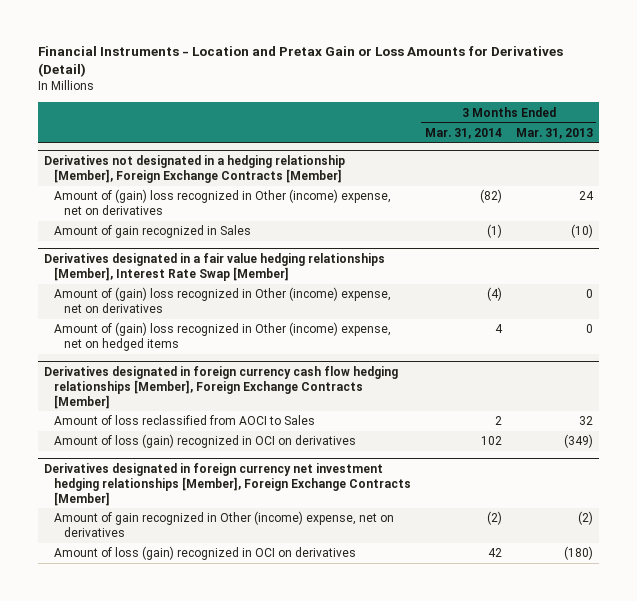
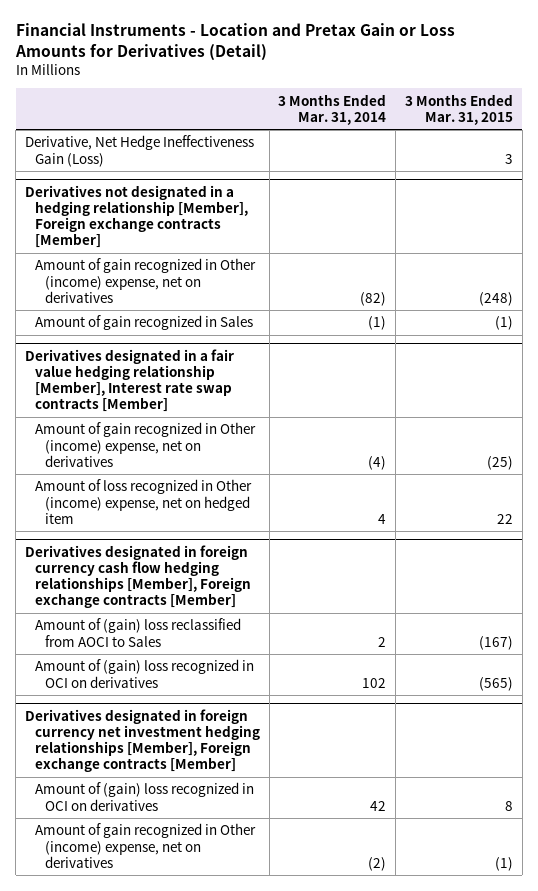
[515,127,593,139] Mar. 31, 2013 -> none
none -> [404,93,513,125] 3 Months Ended Mar. 31, 2015
none -> [25,135,255,167] Derivative, Net Hedge Ineffectiveness Gain (Loss)
[44,154,346,183] Derivatives not designated in a hedging relationship [Member], Foreign Exchange Contracts [Member] -> [25,184,248,248] Derivatives not designated in a hedging relationship [Member], Foreign exchange contracts [Member]
[54,189,392,216] Amount of (gain) loss recognized in Other (income) expense, net on derivatives -> [34,258,256,303] Amount of gain recognized in Other (income) expense, net on derivatives
[44,252,386,281] Derivatives designated in a fair value hedging relationships [Member], Interest Rate Swap [Member] -> [25,348,235,412] Derivatives designated in a fair value hedging relationship [Member], Interest rate swap contracts [Member]
[54,287,392,314] Amount of (gain) loss recognized in Other (income) expense, net on derivatives -> [34,422,256,467] Amount of gain recognized in Other (income) expense, net on derivatives
[54,322,392,352] Amount of (gain) loss recognized in Other (income) expense, net on hedged items -> [34,479,252,524] Amount of loss recognized in Other (income) expense, net on hedged item
[44,365,399,409] Derivatives designated in foreign currency cash flow hedging relationships [Member], Foreign Exchange Contracts [Member] -> [25,544,251,608] Derivatives designated in foreign currency cash flow hedging relationships [Member], Foreign exchange contracts [Member]
[54,415,316,426] Amount of loss reclassified from AOCI to Sales -> [34,618,241,647] Amount of (gain) loss reclassified from AOCI to Sales
[54,434,357,449] Amount of loss (gain) recognized in OCI on derivatives -> [34,659,254,688] Amount of (gain) loss recognized in OCI on derivatives
[44,462,412,506] Derivatives designated in foreign currency net investment hedging relationships [Member], Foreign Exchange Contracts [Member] -> [25,708,260,772] Derivatives designated in foreign currency net investment hedging relationships [Member], Foreign exchange contracts [Member]
none -> [34,782,254,811] Amount of (gain) loss recognized in OCI on derivatives
[54,546,357,561] Amount of loss (gain) recognized in OCI on derivatives -> none

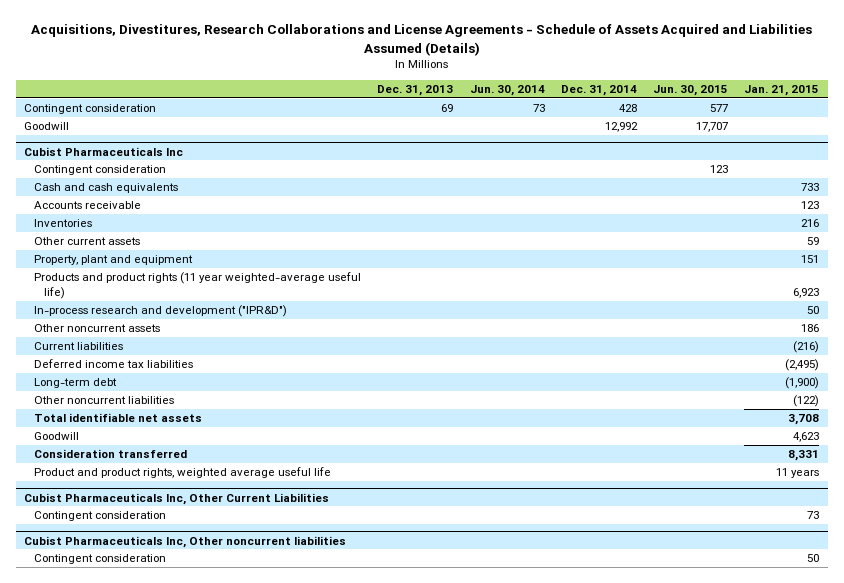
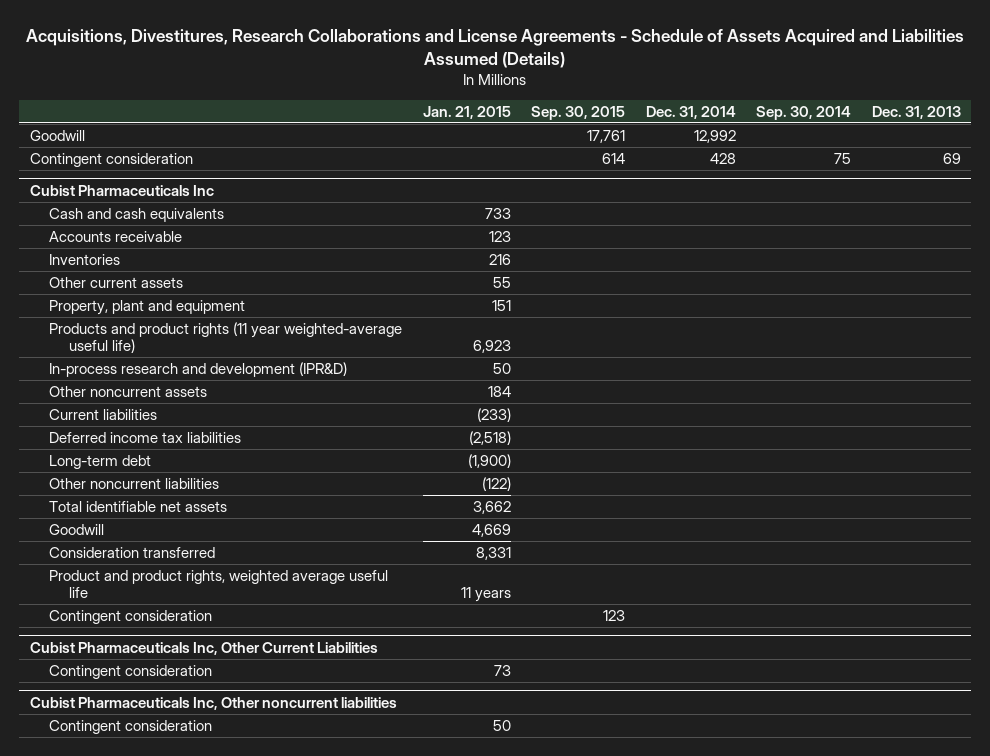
[469,85,545,97] Jun. 30, 2014 -> none
[653,85,729,97] Jun. 30, 2015 -> none
none -> [531,105,626,120] Sep. 30, 2015
none -> [756,105,852,120] Sep. 30, 2014
[24,104,157,115] Contingent consideration -> [29,152,193,167] Contingent consideration
[807,237,820,246] 59 -> [492,276,511,288] 55
[34,305,288,318] In-process research and development ("IPR&D") -> [49,361,348,377] In-process research and development (IPR&D)
[801,324,820,333] 186 -> [487,385,511,397] 184
[793,341,820,354] (216) -> [476,407,511,422] (233)
[785,359,820,372] (2,495) -> [468,430,511,445] (2,518)
[788,414,820,426] 3,708 -> [472,500,511,514] 3,662
[793,432,820,443] 4,623 -> [471,523,511,537] 4,669
[34,165,167,176] Contingent consideration -> [49,609,213,624] Contingent consideration

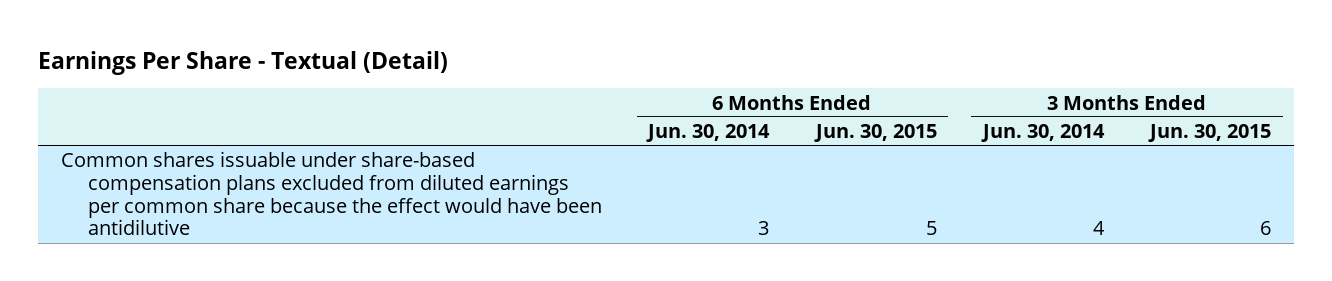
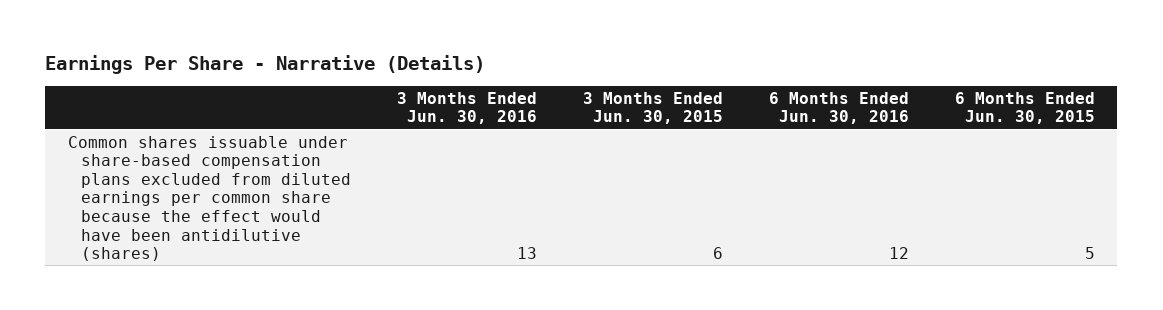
[37,50,448,75] Earnings Per Share - Textual (Detail) -> [45,54,486,74] Earnings Per Share - Narrative (Details)
[646,124,771,143] Jun. 30, 2014 -> none
[980,124,1105,143] Jun. 30, 2014 -> none
none -> [397,91,538,125] 3 Months Ended Jun. 30, 2016
none -> [768,91,909,125] 6 Months Ended Jun. 30, 2016
[61,151,603,236] Common shares issuable under share-based compensation plans excluded from diluted earnings per common share because the effect would have been antidilutive -> [68,135,352,262] Common shares issuable under share-based compensation plans excluded from diluted earnings per common share because the effect would have been antidilutive (shares)

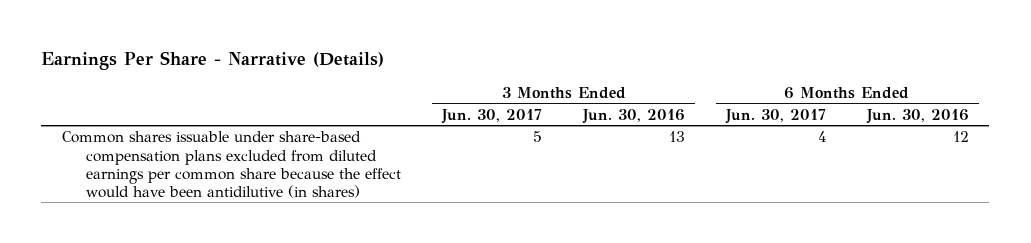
[582,91,723,125] 3 Months Ended Jun. 30, 2015 -> none
[954,91,1095,125] 6 Months Ended Jun. 30, 2015 -> none
none -> [441,108,543,124] Jun. 30, 2017
none -> [724,108,826,124] Jun. 30, 2017
[68,135,352,262] Common shares issuable under share-based compensation plans excluded from diluted earnings per common share because the effect would have been antidilutive (shares) -> [61,131,402,198] Common shares issuable under share-based compensation plans excluded from diluted earnings per common share because the effect would have been antidilutive (in shares)

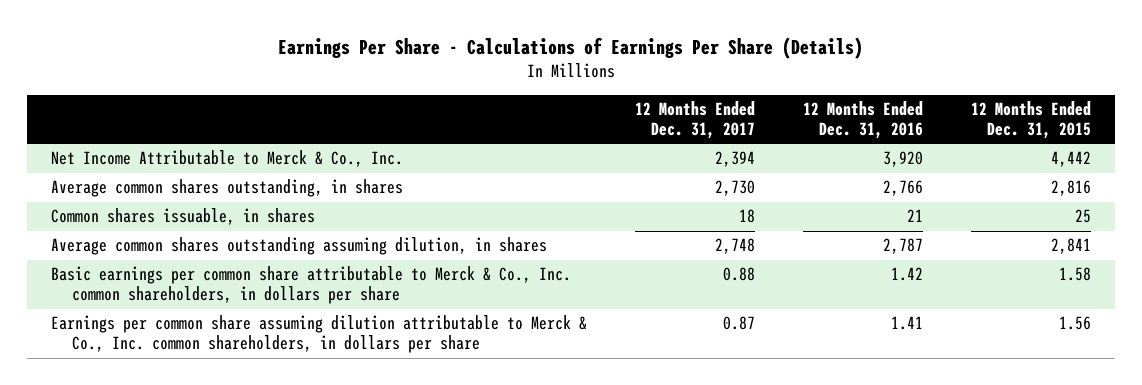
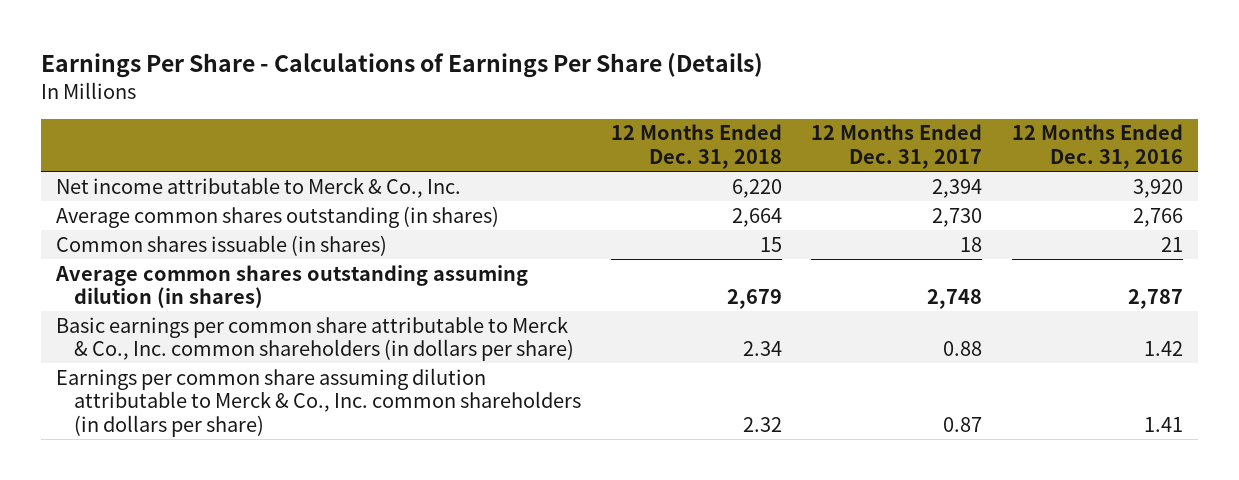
[971,101,1092,140] 12 Months Ended Dec. 31, 2015 -> none
none -> [610,124,782,169] 12 Months Ended Dec. 31, 2018
[50,150,403,168] Net Income Attributable to Merck & Co., Inc. -> [56,176,462,198] Net income attributable to Merck & Co., Inc.
[50,179,403,198] Average common shares outstanding, in shares -> [56,205,500,228] Average common shares outstanding (in shares)
[50,208,315,226] Common shares issuable, in shares -> [56,234,388,256] Common shares issuable (in shares)
[50,237,547,256] Average common shares outstanding assuming dilution, in shares -> [55,264,529,309] Average common shares outstanding assuming dilution (in shares)
[50,266,571,305] Basic earnings per common share attributable to Merck & Co., Inc. common shareholders, in dollars per share -> [56,315,575,362] Basic earnings per common share attributable to Merck & Co., Inc. common shareholders (in dollars per share)
[50,315,587,354] Earnings per common share assuming dilution attributable to Merck & Co., Inc. common shareholders, in dollars per share -> [56,367,582,438] Earnings per common share assuming dilution attributable to Merck & Co., Inc. common shareholders (in dollars per share)

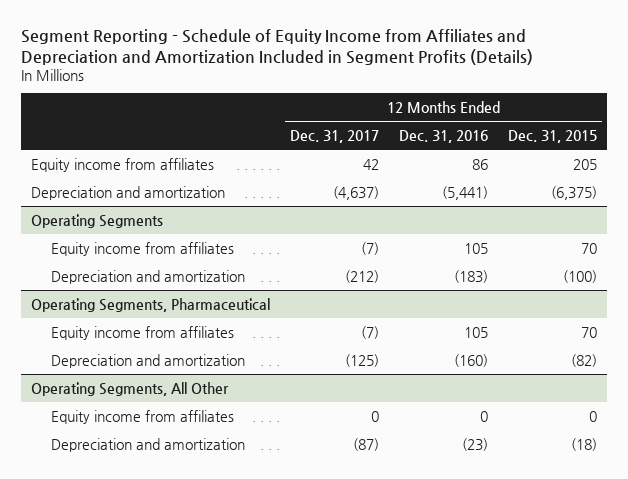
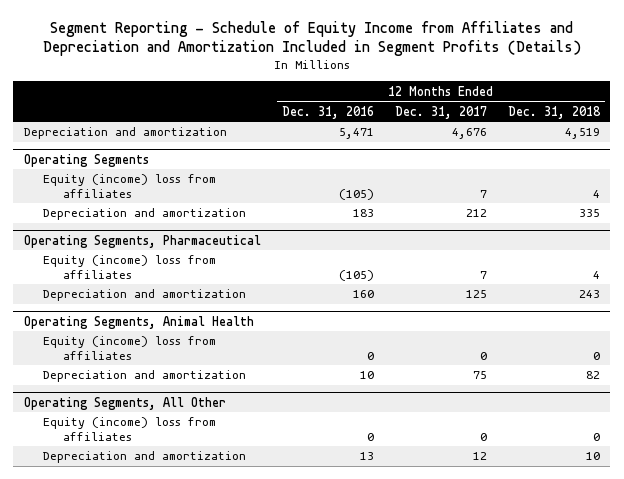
[508,129,598,143] Dec. 31, 2015 -> none
none -> [507,105,601,119] Dec. 31, 2018
[30,157,214,172] Equity income from affiliates -> none
[332,185,379,200] (4,637) -> [451,128,487,140] 4,676
[442,185,489,200] (5,441) -> [338,128,374,140] 5,471
[50,241,234,256] Equity income from affiliates -> [43,174,217,198] Equity (income) loss from affiliates
[360,241,379,255] (7) -> [479,189,487,198] 7
[464,242,489,254] 105 -> [338,188,374,200] (105)
[344,269,379,283] (212) -> [465,209,487,218] 212
[454,269,489,283] (183) -> [352,209,374,218] 183
[50,325,234,340] Equity income from affiliates -> [43,255,217,279] Equity (income) loss from affiliates
[360,325,379,339] (7) -> [479,270,487,279] 7
[464,326,489,338] 105 -> [338,269,374,281] (105)
[344,353,379,367] (125) -> [465,290,487,299] 125
[454,353,489,367] (160) -> [352,290,374,299] 160
none -> [23,315,254,329] Operating Segments, Animal Health
none -> [43,336,217,360] Equity (income) loss from affiliates
none -> [43,370,247,383] Depreciation and amortization
[50,409,234,424] Equity income from affiliates -> [43,417,217,441] Equity (income) loss from affiliates
[352,437,379,451] (87) -> [472,452,487,461] 12
[462,437,489,451] (23) -> [359,452,374,461] 13

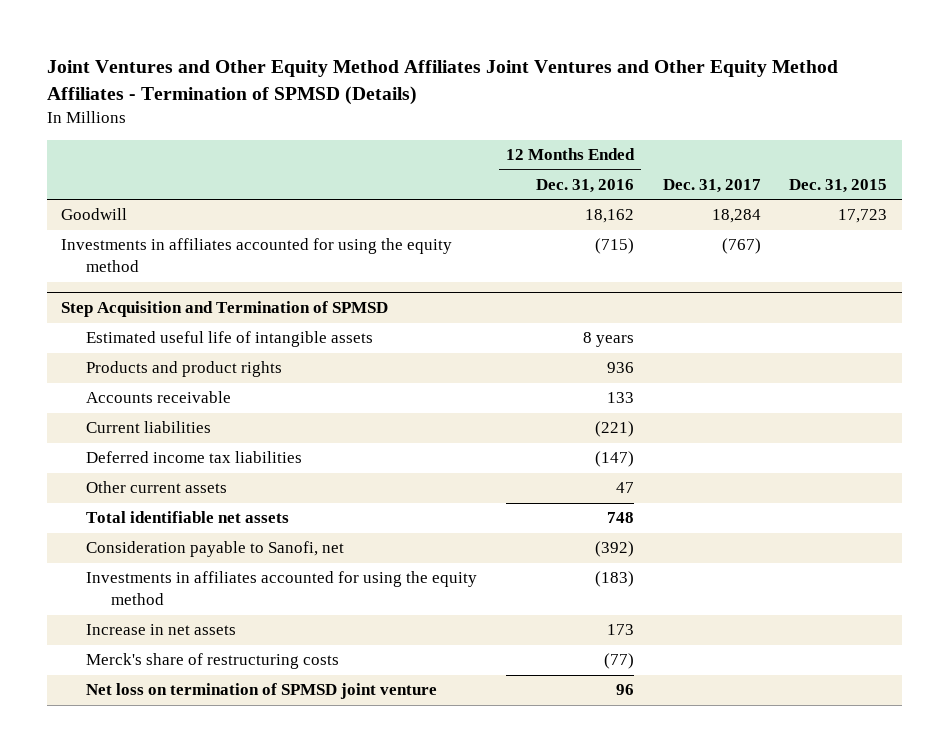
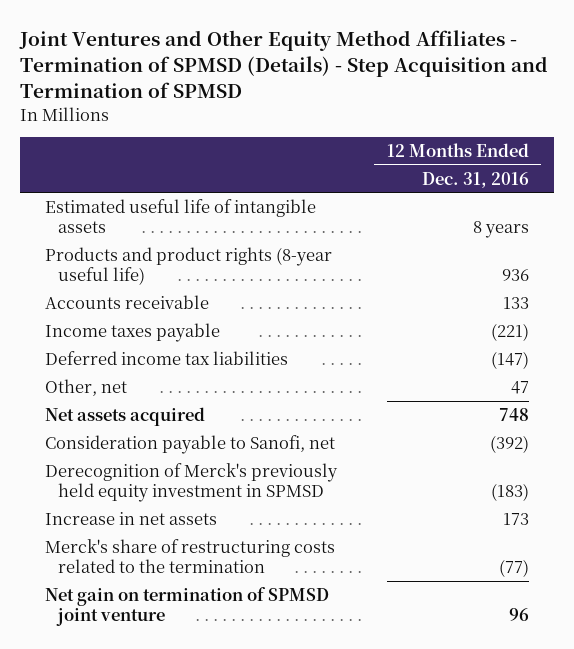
[47,60,839,105] Joint Ventures and Other Equity Method Affiliates Joint Ventures and Other Equity Method Affiliates - Termination of SPMSD (Details) -> [19,30,549,99] Joint Ventures and Other Equity Method Affiliates - Termination of SPMSD (Details) - Step Acquisition and Termination of SPMSD
[662,178,761,193] Dec. 31, 2017 -> none
[789,178,888,193] Dec. 31, 2015 -> none
[61,208,128,221] Goodwill -> none
[61,238,453,273] Investments in affiliates accounted for using the equity method -> none
[61,301,389,318] Step Acquisition and Termination of SPMSD -> none
[86,361,283,378] Products and product rights -> [45,246,333,286] Products and product rights (8-year useful life)
[86,421,212,434] Current liabilities -> [45,322,221,342] Income taxes payable
[86,481,228,494] Other current assets -> [45,378,128,396] Other, net
[86,511,290,524] Total identifiable net assets -> [45,406,206,426] Net assets acquired
[86,571,478,606] Investments in affiliates accounted for using the equity method -> [45,462,339,503] Derecognition of Merck's previously held equity investment in SPMSD
[86,653,340,670] Merck's share of restructuring costs -> [45,538,336,574] Merck's share of restructuring costs related to the termination
[86,683,438,700] Net loss on termination of SPMSD joint venture -> [45,586,330,627] Net gain on termination of SPMSD joint venture

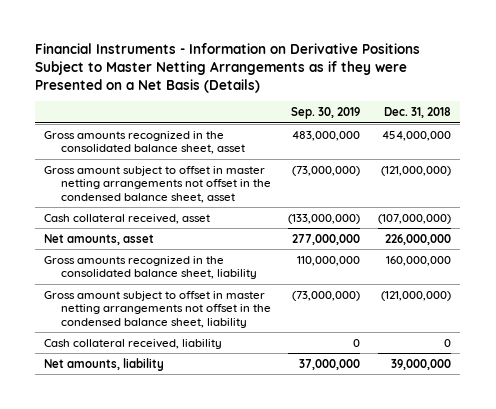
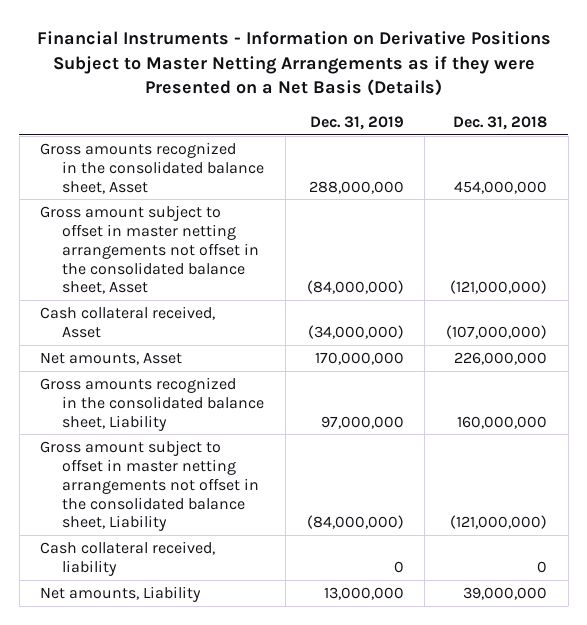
[291,107,361,120] Sep. 30, 2019 -> none
none -> [309,115,404,130] Dec. 31, 2019
[44,130,245,155] Gross amounts recognized in the consolidated balance sheet, asset -> [40,141,265,194] Gross amounts recognized in the consolidated balance sheet, Asset
[44,165,271,203] Gross amount subject to offset in master netting arrangements not offset in the condensed balance sheet, asset -> [40,204,260,295] Gross amount subject to offset in master netting arrangements not offset in the consolidated balance sheet, Asset
[44,213,211,224] Cash collateral received, asset -> [40,305,216,338] Cash collateral received, Asset
[44,233,155,245] Net amounts, asset -> [40,351,183,365] Net amounts, Asset
[44,255,257,280] Gross amounts recognized in the consolidated balance sheet, liability -> [40,376,265,431] Gross amounts recognized in the consolidated balance sheet, Liability
[44,290,271,328] Gross amount subject to offset in master netting arrangements not offset in the condensed balance sheet, liability -> [40,439,260,532] Gross amount subject to offset in master netting arrangements not offset in the consolidated balance sheet, Liability
[44,357,165,371] Net amounts, liability -> [40,585,202,602] Net amounts, Liability

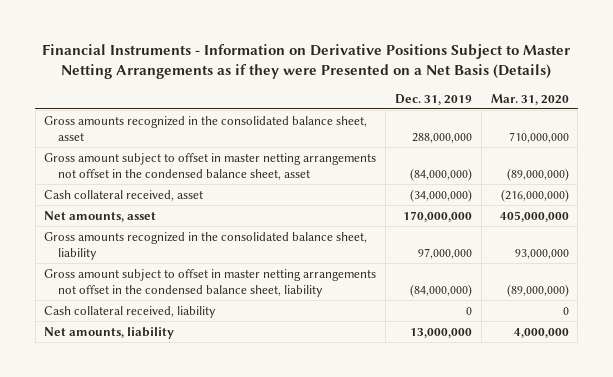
[452,115,547,130] Dec. 31, 2018 -> none
none -> [490,93,569,105] Mar. 31, 2020
[40,141,265,194] Gross amounts recognized in the consolidated balance sheet, Asset -> [44,115,368,142] Gross amounts recognized in the consolidated balance sheet, asset
[40,204,260,295] Gross amount subject to offset in master netting arrangements not offset in the consolidated balance sheet, Asset -> [44,152,377,181] Gross amount subject to offset in master netting arrangements not offset in the condensed balance sheet, asset
[40,305,216,338] Cash collateral received, Asset -> [44,189,204,201] Cash collateral received, asset
[40,351,183,365] Net amounts, Asset -> [44,210,157,222] Net amounts, asset
[40,376,265,431] Gross amounts recognized in the consolidated balance sheet, Liability -> [44,231,368,261] Gross amounts recognized in the consolidated balance sheet, liability
[40,439,260,532] Gross amount subject to offset in master netting arrangements not offset in the consolidated balance sheet, Liability -> [44,268,377,298] Gross amount subject to offset in master netting arrangements not offset in the condensed balance sheet, liability
[40,585,202,602] Net amounts, Liability -> [44,326,175,339] Net amounts, liability

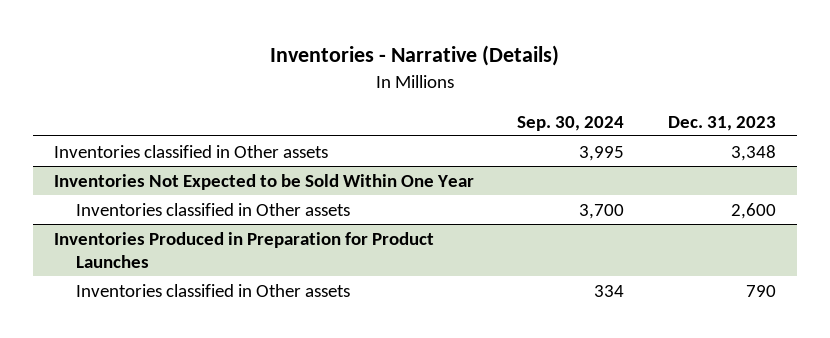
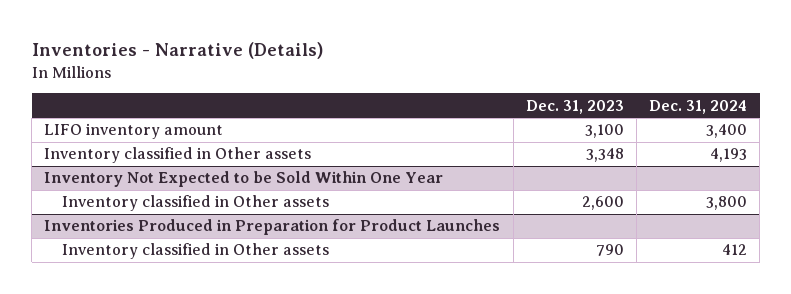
[517,115,625,131] Sep. 30, 2024 -> none
none -> [649,99,748,114] Dec. 31, 2024
none -> [44,123,224,140] LIFO inventory amount
[54,144,329,158] Inventories classified in Other assets -> [44,147,312,164] Inventory classified in Other assets
[54,173,475,190] Inventories Not Expected to be Sold Within One Year -> [44,171,444,188] Inventory Not Expected to be Sold Within One Year
[75,202,350,216] Inventories classified in Other assets -> [62,195,330,212] Inventory classified in Other assets
[75,283,350,297] Inventories classified in Other assets -> [62,243,330,260] Inventory classified in Other assets

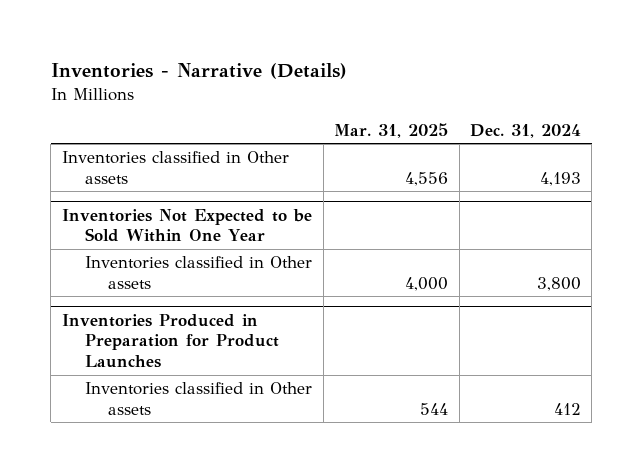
[525,99,624,114] Dec. 31, 2023 -> none
none -> [334,122,449,138] Mar. 31, 2025
[44,123,224,140] LIFO inventory amount -> none
[44,147,312,164] Inventory classified in Other assets -> [61,151,289,184] Inventories classified in Other assets
[44,171,444,188] Inventory Not Expected to be Sold Within One Year -> [61,208,312,243] Inventories Not Expected to be Sold Within One Year
[62,195,330,212] Inventory classified in Other assets -> [85,256,313,289] Inventories classified in Other assets
[62,243,330,260] Inventory classified in Other assets -> [85,382,313,415] Inventories classified in Other assets

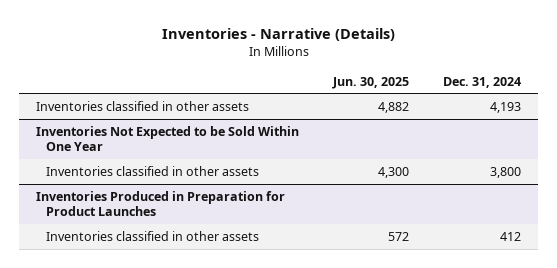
[334,122,449,138] Mar. 31, 2025 -> none
none -> [332,76,410,89] Jun. 30, 2025
[61,151,289,184] Inventories classified in Other assets -> [36,100,250,111] Inventories classified in other assets
[85,256,313,289] Inventories classified in Other assets -> [46,165,260,176] Inventories classified in other assets
[85,382,313,415] Inventories classified in Other assets -> [46,230,260,241] Inventories classified in other assets

